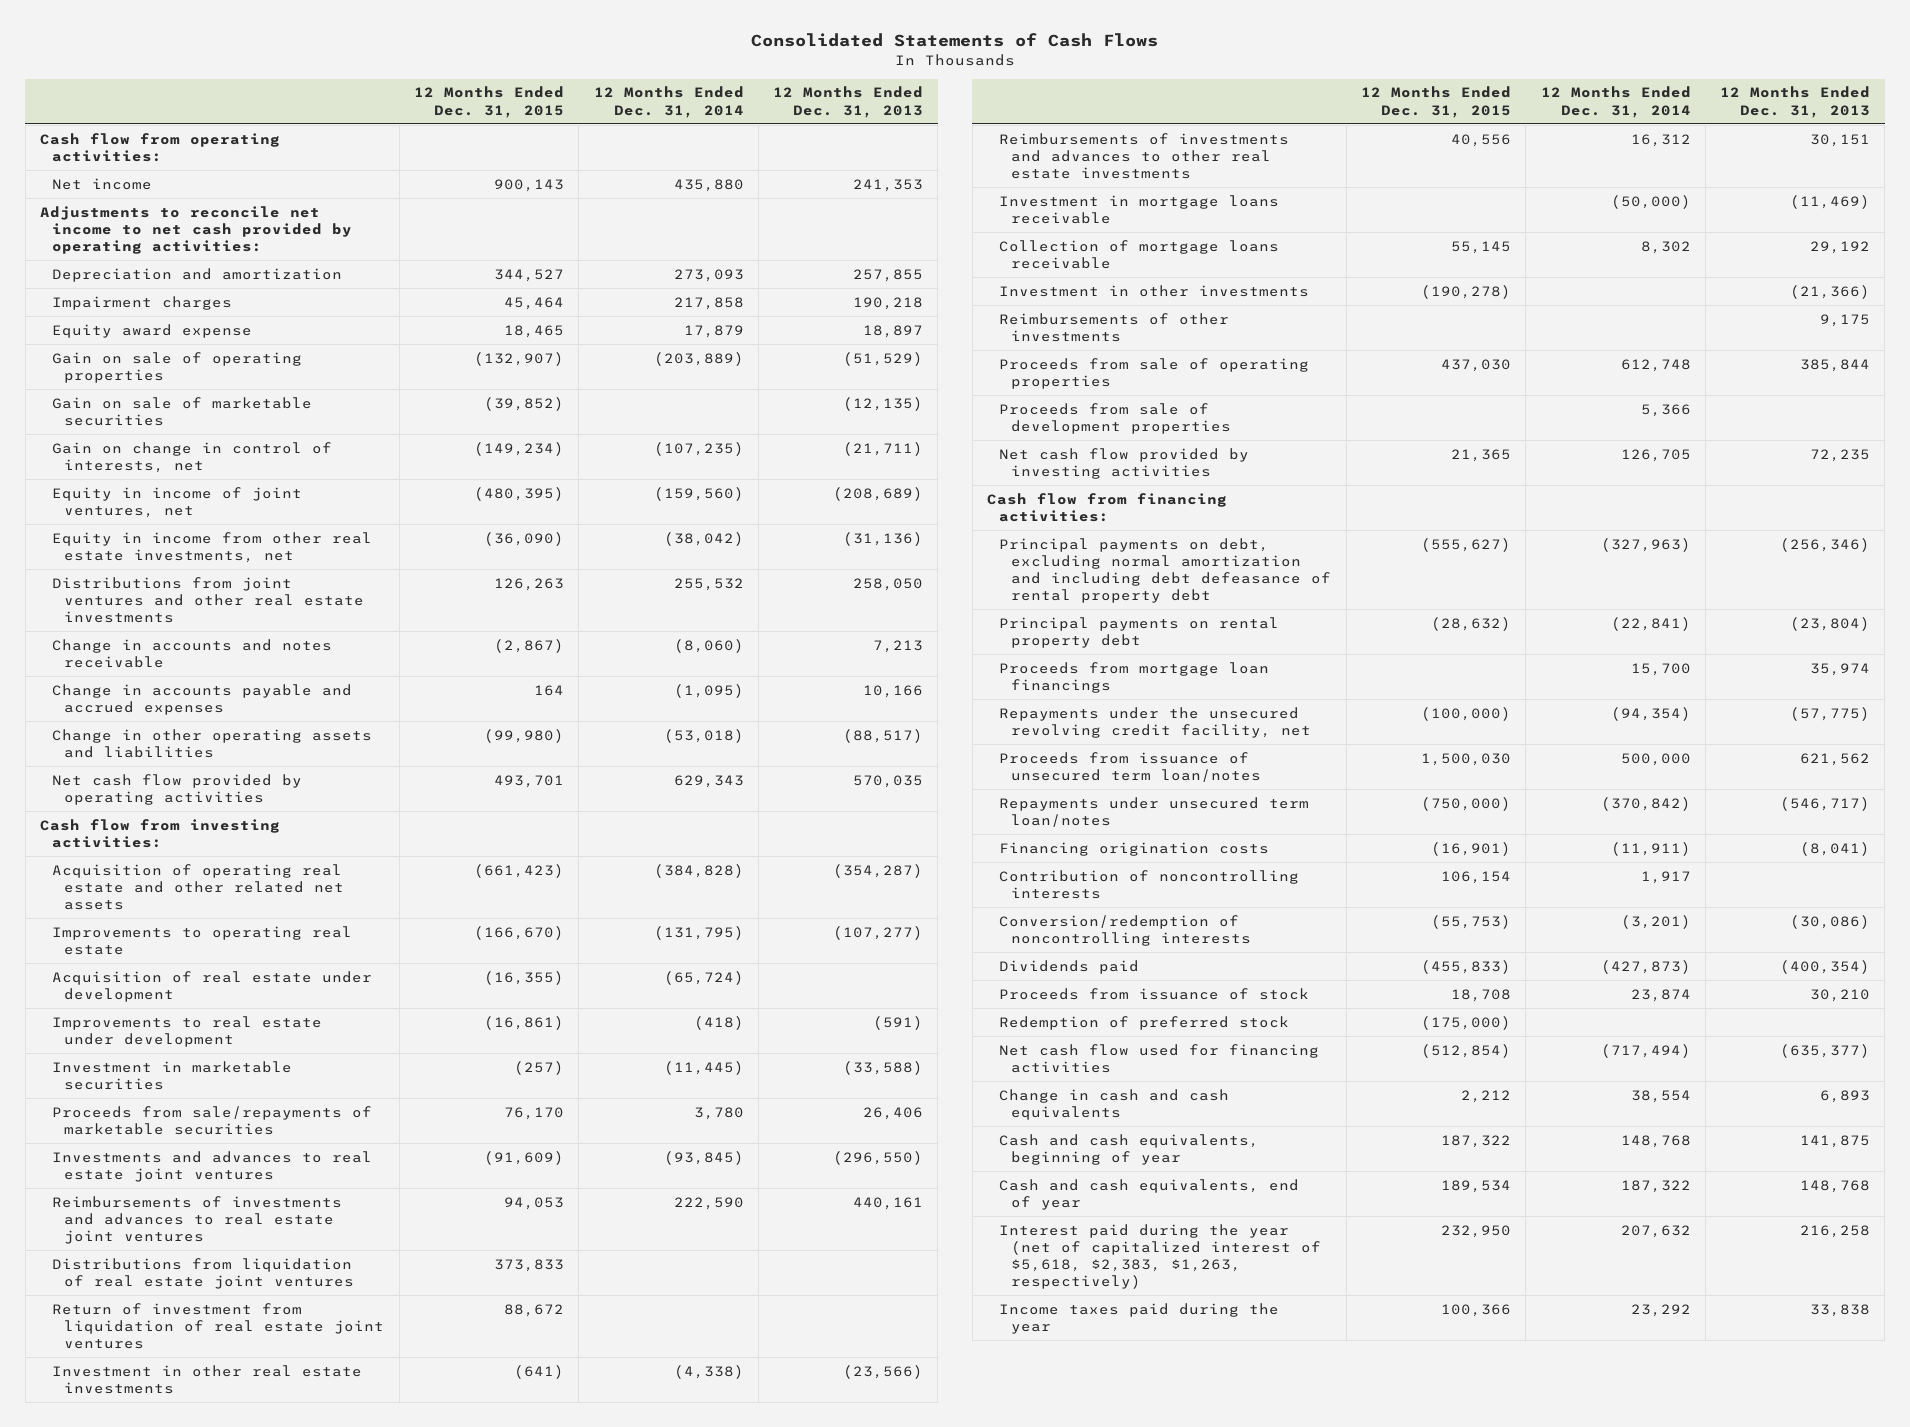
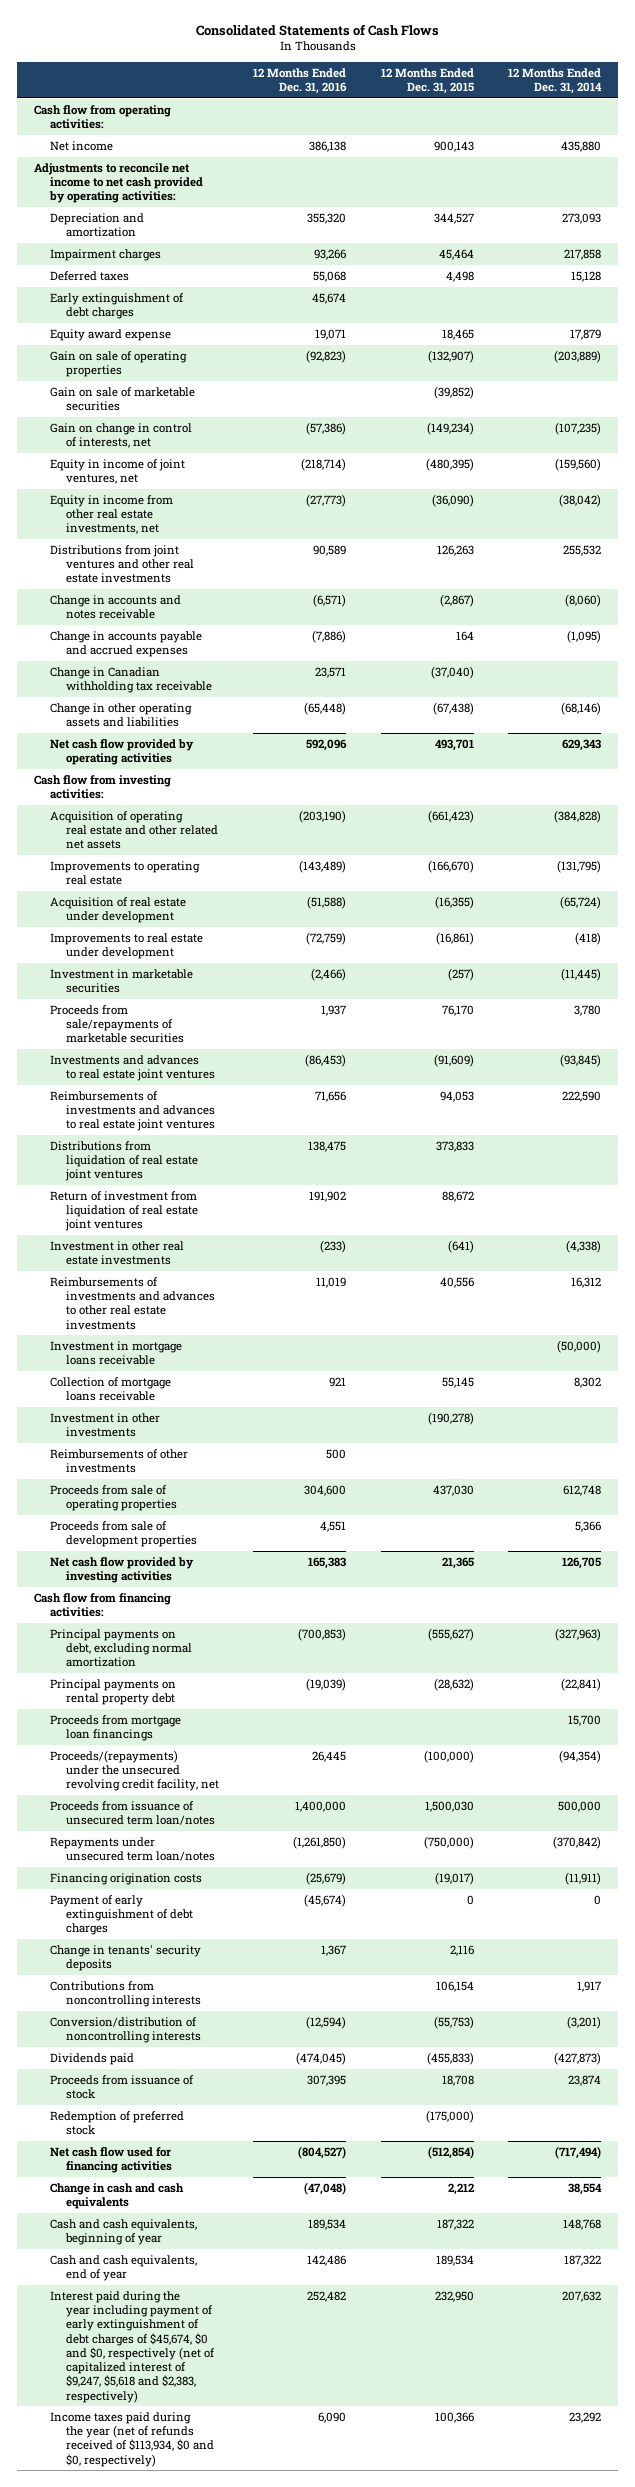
[773,86,924,118] 12 Months Ended Dec. 31, 2013 -> none
none -> [253,67,348,94] 12 Months Ended Dec. 31, 2016
none -> [50,271,130,282] Deferred taxes
none -> [50,293,185,320] Early extinguishment of debt charges
none -> [50,667,213,694] Change in Canadian withholding tax receivable
[483,728,564,743] (99,980) -> [432,702,474,716] (67,438)
[663,728,744,743] (53,018) -> [561,702,602,716] (68,146)
[999,537,1332,604] Principal payments on debt, excluding normal amortization and including debt defeasance of rental property debt -> [50,1629,193,1668] Principal payments on debt, excluding normal amortization
[999,706,1312,738] Repayments under the unsecured revolving credit facility, net -> [50,1750,220,1792] Proceeds/(repayments) under the unsecured revolving credit facility, net
[1431,841,1512,856] (16,901) -> [434,1872,474,1886] (19,017)
none -> [50,1895,194,1936] Payment of early extinguishment of debt charges
none -> [50,1945,202,1972] Change in tenants' security deposits
[999,869,1300,899] Contribution of noncontrolling interests -> [50,1981,202,2008] Contributions from noncontrolling interests
[999,914,1252,946] Conversion/redemption of noncontrolling interests -> [50,2017,202,2044] Conversion/distribution of noncontrolling interests
[999,1223,1322,1290] Interest paid during the year (net of capitalized interest of $5,618, $2,383, $1,263, respectively) -> [50,2291,216,2403] Interest paid during the year including payment of early extinguishment of debt charges of $45,674, $0 and $0, respectively (net of capitalized interest of $9,247, $5,618 and $2,383, respectively)
[999,1302,1280,1334] Income taxes paid during the year -> [50,2412,215,2467] Income taxes paid during the year (net of refunds received of $113,934, $0 and $0, respectively)

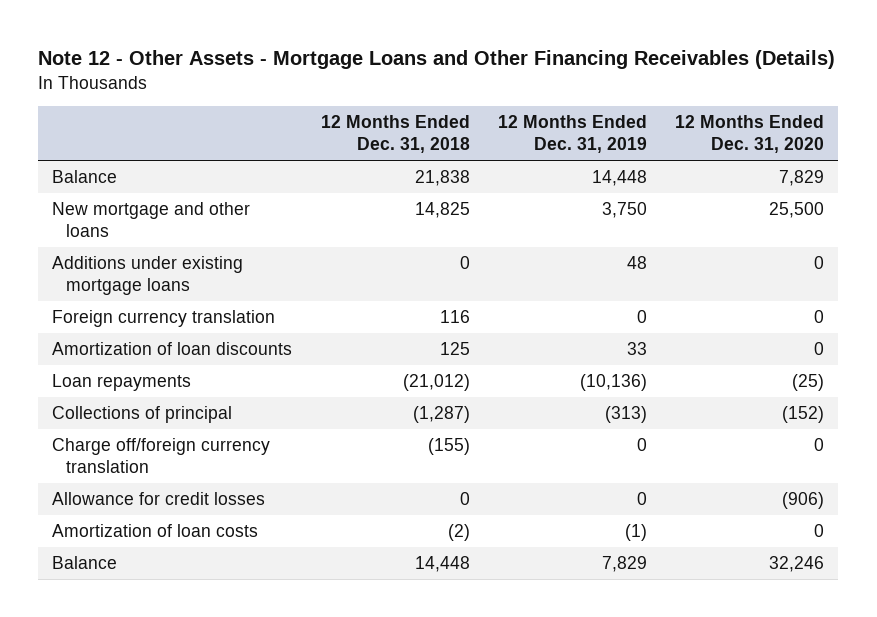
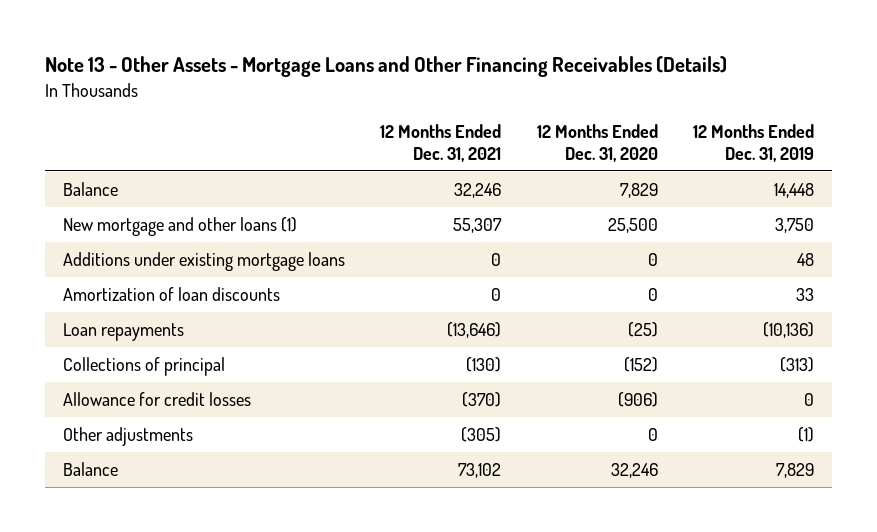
[38,50,836,70] Note 12 - Other Assets - Mortgage Loans and Other Financing Receivables (Details) -> [44,56,727,78] Note 13 - Other Assets - Mortgage Loans and Other Financing Receivables (Details)
[320,115,470,153] 12 Months Ended Dec. 31, 2018 -> none
none -> [380,124,502,163] 12 Months Ended Dec. 31, 2021
[52,202,251,237] New mortgage and other loans -> [62,216,297,236] New mortgage and other loans (1)
[52,310,276,328] Foreign currency translation -> none
[52,438,271,473] Charge off/foreign currency translation -> none
[52,524,259,538] Amortization of loan costs -> none
none -> [62,426,193,446] Other adjustments

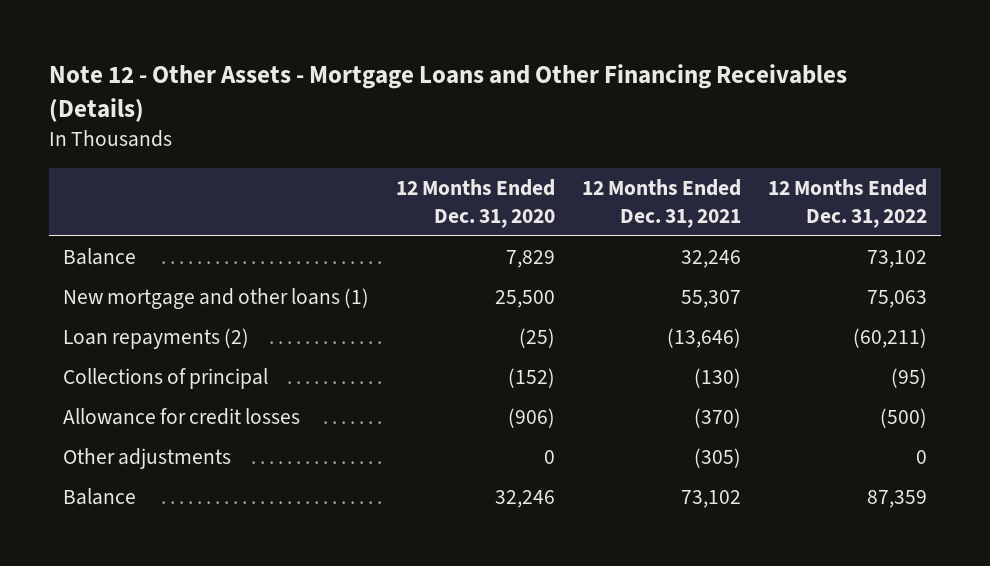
[44,56,727,78] Note 13 - Other Assets - Mortgage Loans and Other Financing Receivables (Details) -> [49,64,848,122] Note 12 - Other Assets - Mortgage Loans and Other Financing Receivables (Details)
[693,124,815,163] 12 Months Ended Dec. 31, 2019 -> none
none -> [768,179,928,228] 12 Months Ended Dec. 31, 2022
[62,251,345,271] Additions under existing mortgage loans -> none
[62,286,280,301] Amortization of loan discounts -> none
[62,322,184,341] Loan repayments -> [62,328,249,350] Loan repayments (2)

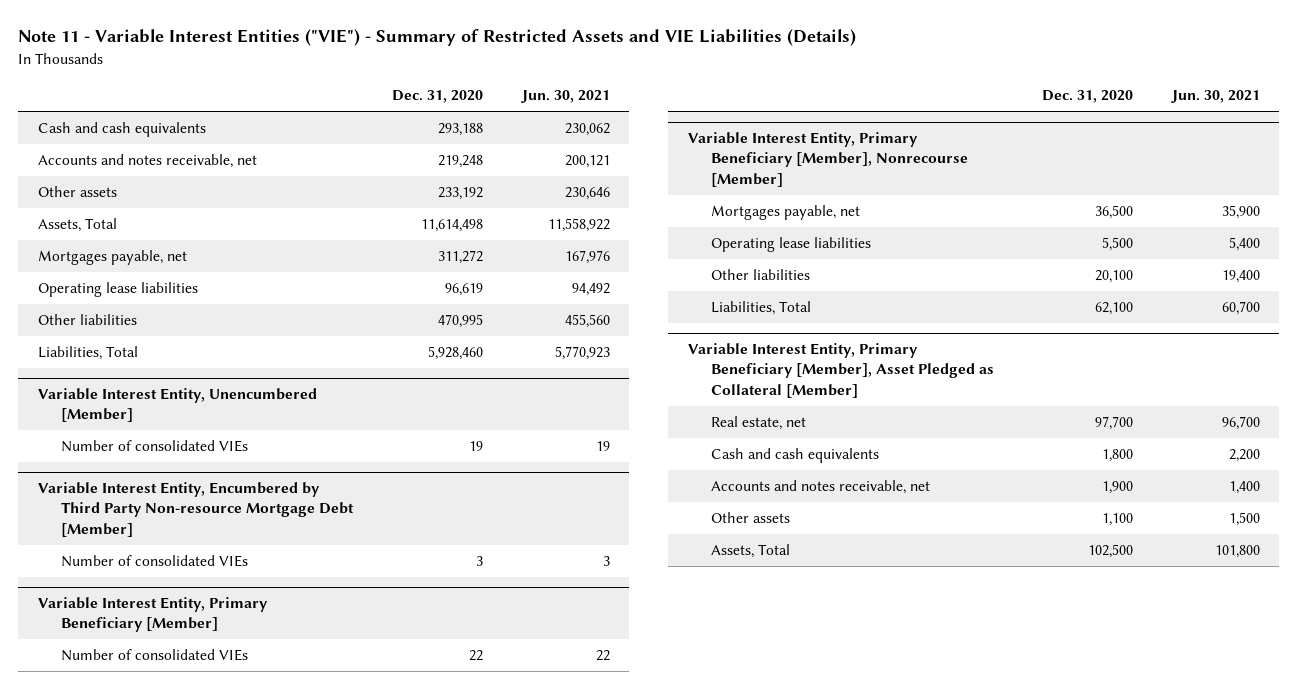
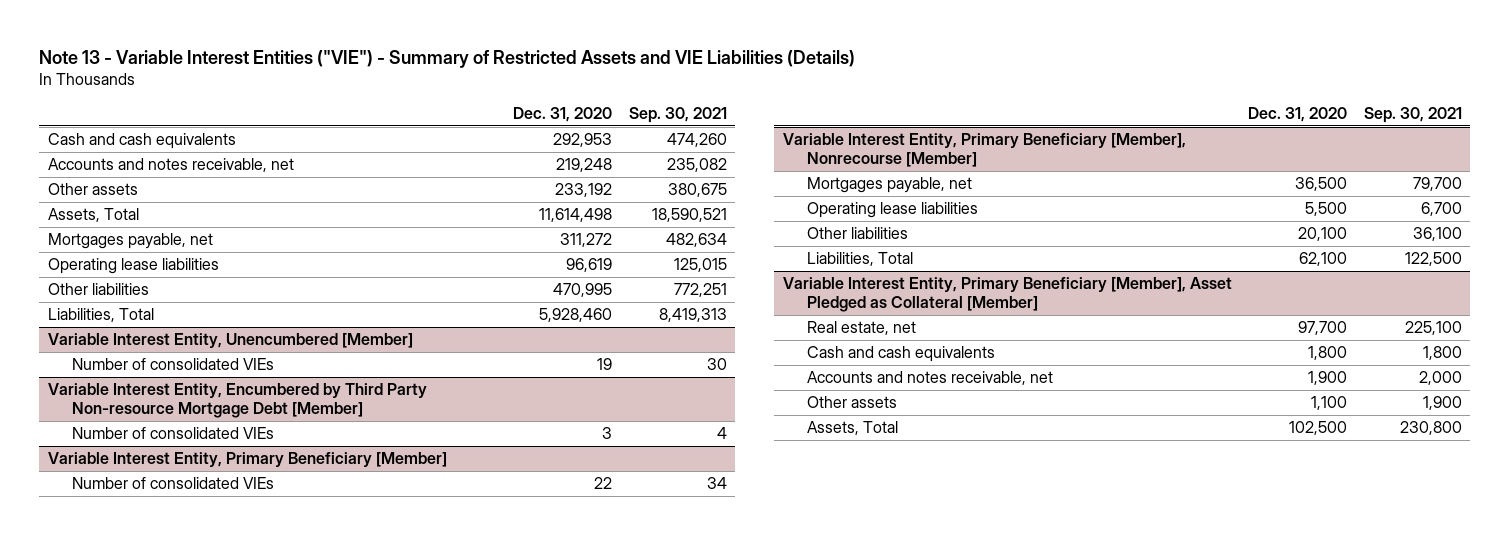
[18,29,857,47] Note 11 - Variable Interest Entities ("VIE") - Summary of Restricted Assets and VIE Liabilities (Details) -> [39,49,856,68] Note 13 - Variable Interest Entities ("VIE") - Summary of Restricted Assets and VIE Liabilities (Details)
[520,90,610,104] Jun. 30, 2021 -> none
none -> [628,106,727,123] Sep. 30, 2021
[437,123,483,137] 293,188 -> [553,133,613,148] 292,953

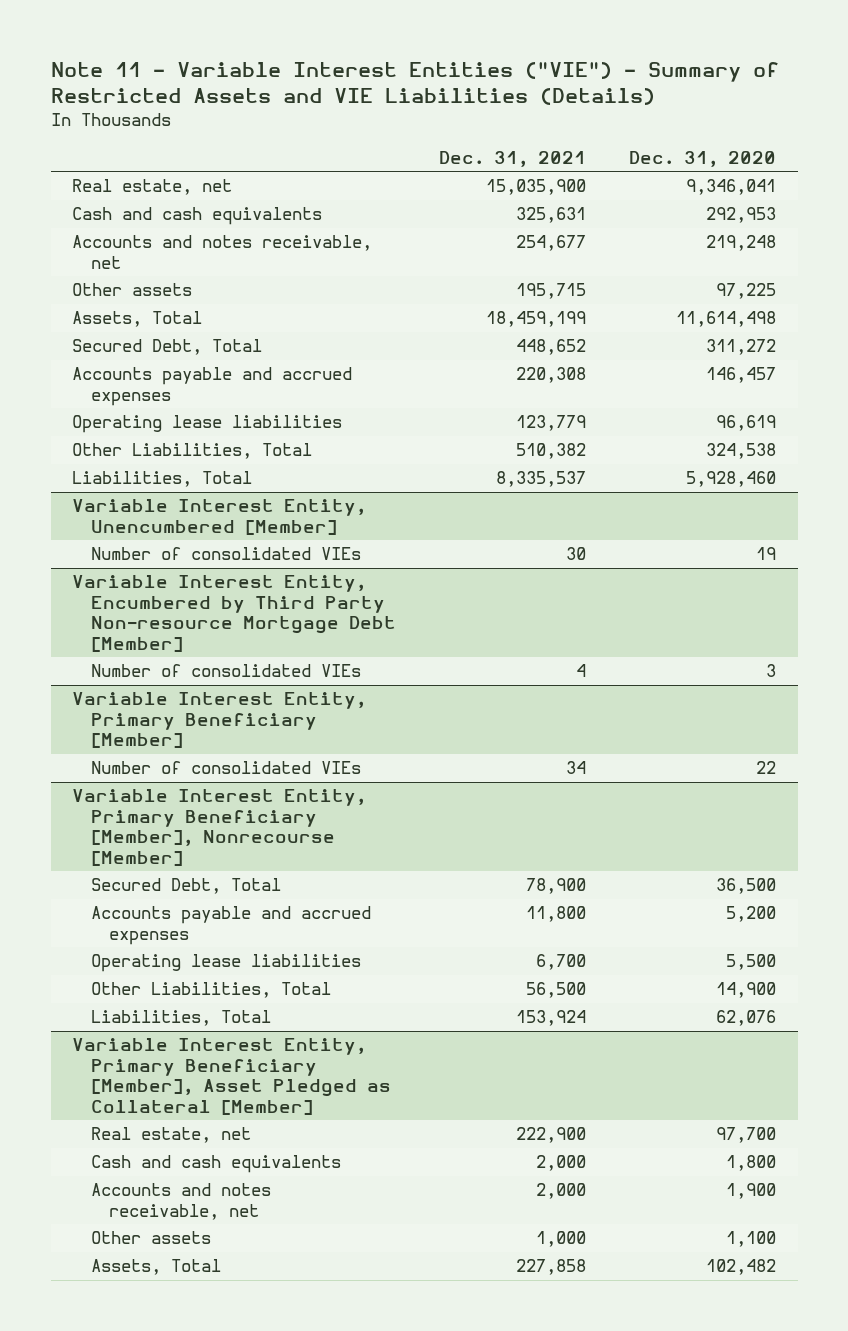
[39,49,856,68] Note 13 - Variable Interest Entities ("VIE") - Summary of Restricted Assets and VIE Liabilities (Details) -> [50,62,779,106] Note 11 - Variable Interest Entities ("VIE") - Summary of Restricted Assets and VIE Liabilities (Details)
[628,106,727,123] Sep. 30, 2021 -> none
none -> [438,150,586,167] Dec. 31, 2021
none -> [72,179,233,196] Real estate, net
[555,183,613,198] 233,192 -> [716,283,777,300] 97,225
[47,233,213,250] Mortgages payable, net -> [72,339,263,356] Secured Debt, Total
none -> [72,367,353,406] Accounts payable and accrued expenses
[47,283,149,296] Other liabilities -> [72,443,313,460] Other Liabilities, Total
[553,283,613,298] 470,995 -> [706,443,777,460] 324,538
[806,177,972,194] Mortgages payable, net -> [90,878,281,895] Secured Debt, Total
none -> [90,906,371,945] Accounts payable and accrued expenses
[806,227,908,240] Other liabilities -> [90,982,331,999] Other Liabilities, Total
[1298,227,1348,242] 20,100 -> [716,982,777,999] 14,900
[1299,252,1348,267] 62,100 -> [716,1010,777,1027] 62,076
[1289,421,1348,436] 102,500 -> [706,1259,777,1276] 102,482

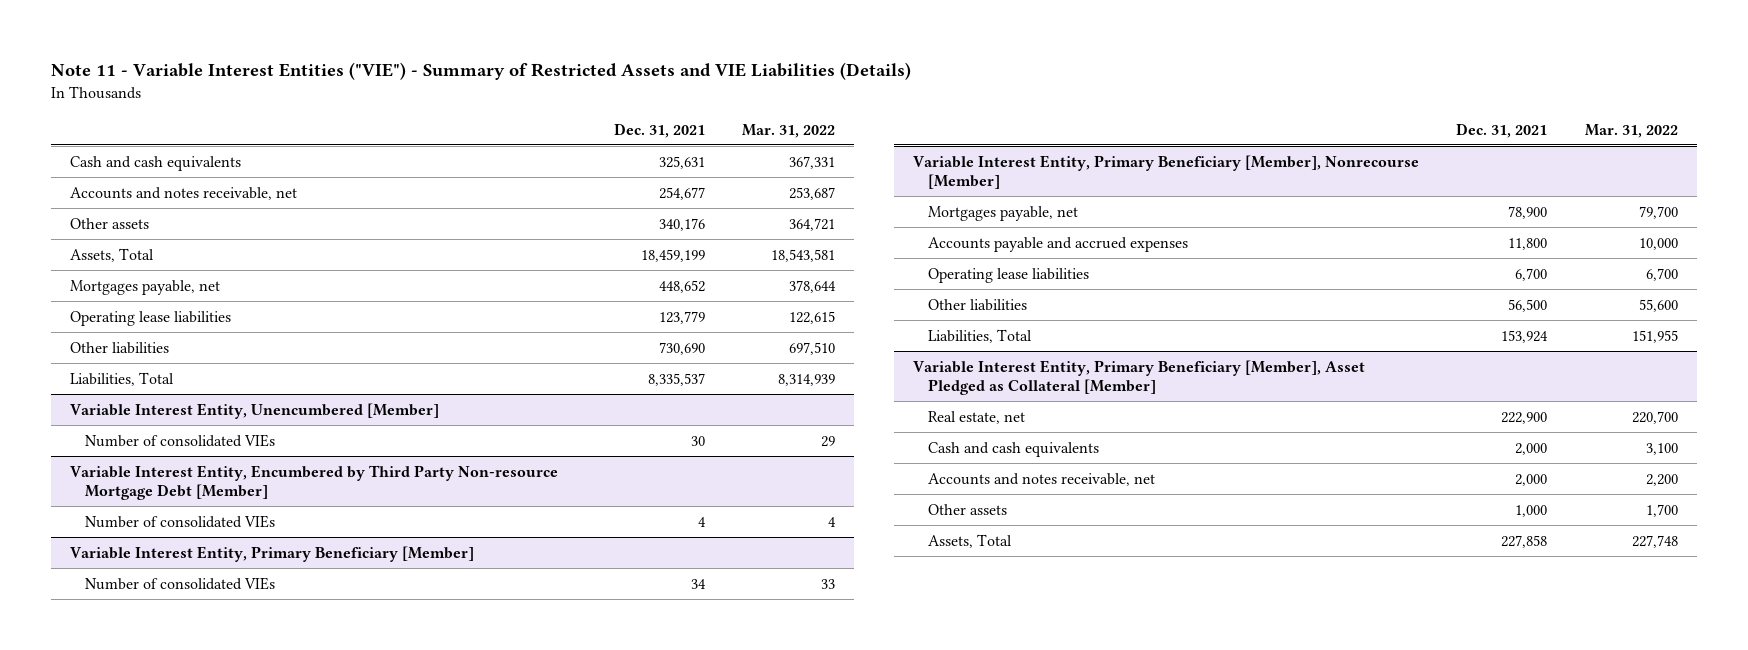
[629,150,777,167] Dec. 31, 2020 -> none
none -> [742,123,836,138] Mar. 31, 2022
[72,179,233,196] Real estate, net -> none
[515,283,586,300] 195,715 -> [658,217,705,231] 340,176
[72,367,353,406] Accounts payable and accrued expenses -> none
[72,339,263,356] Secured Debt, Total -> [70,279,221,295] Mortgages payable, net
[72,443,313,460] Other Liabilities, Total -> [70,341,170,354] Other liabilities
[515,443,586,460] 510,382 -> [658,341,705,355] 730,690
[90,878,281,895] Secured Debt, Total -> [928,205,1079,221] Mortgages payable, net
[90,982,331,999] Other Liabilities, Total -> [928,298,1028,311] Other liabilities

